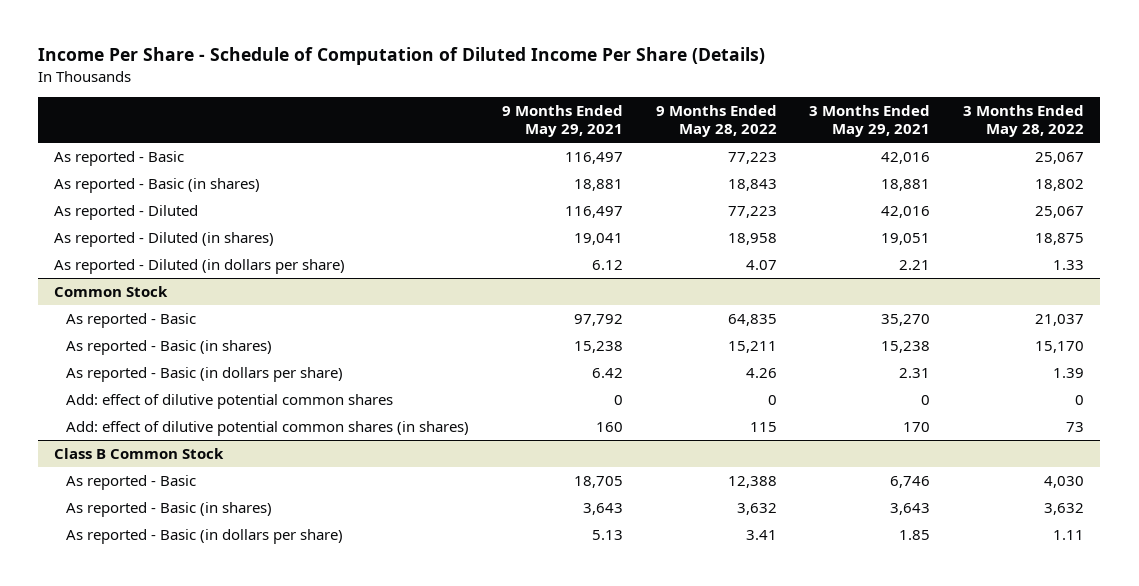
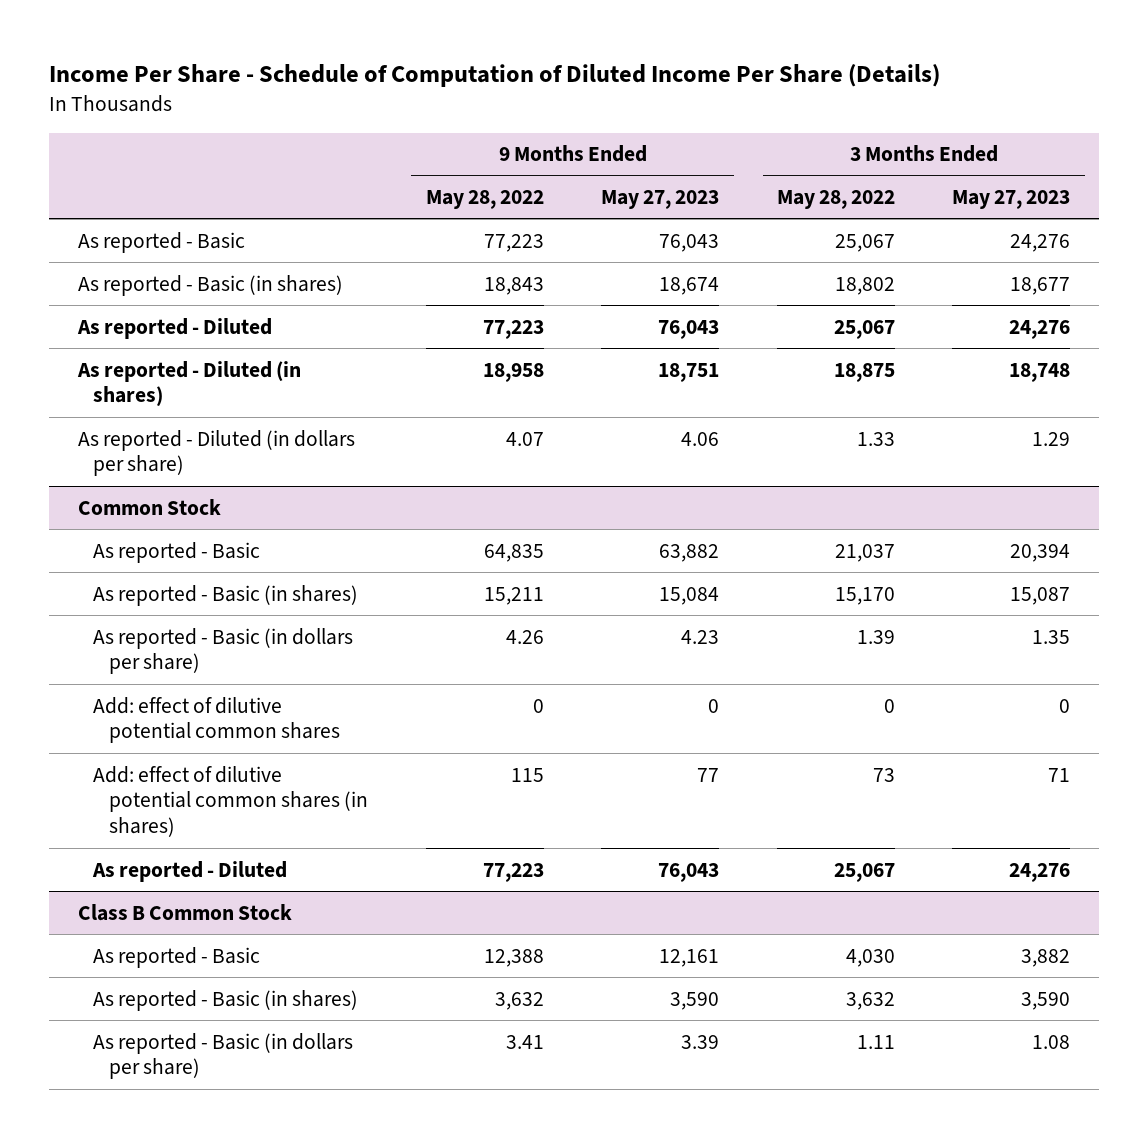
[501,104,623,138] 9 Months Ended May 29, 2021 -> none
[809,104,931,138] 3 Months Ended May 29, 2021 -> none
none -> [601,190,720,210] May 27, 2023
none -> [952,190,1071,210] May 27, 2023
none -> [92,860,288,882] As reported - Diluted

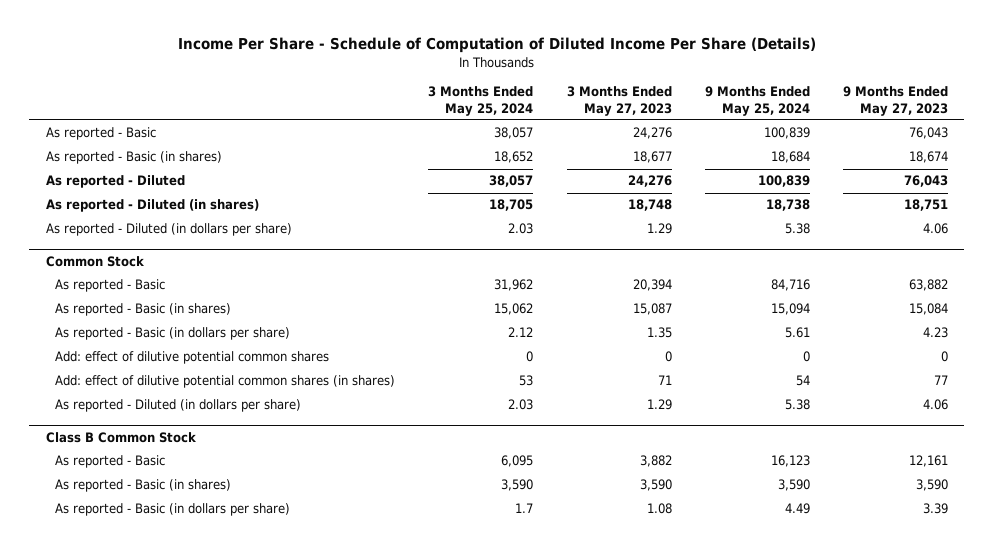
[425,190,544,210] May 28, 2022 -> none
[776,190,895,210] May 28, 2022 -> none
none -> [428,86,534,116] 3 Months Ended May 25, 2024
none -> [704,86,810,116] 9 Months Ended May 25, 2024
[92,860,288,882] As reported - Diluted -> none
none -> [55,399,302,413] As reported - Diluted (in dollars per share)

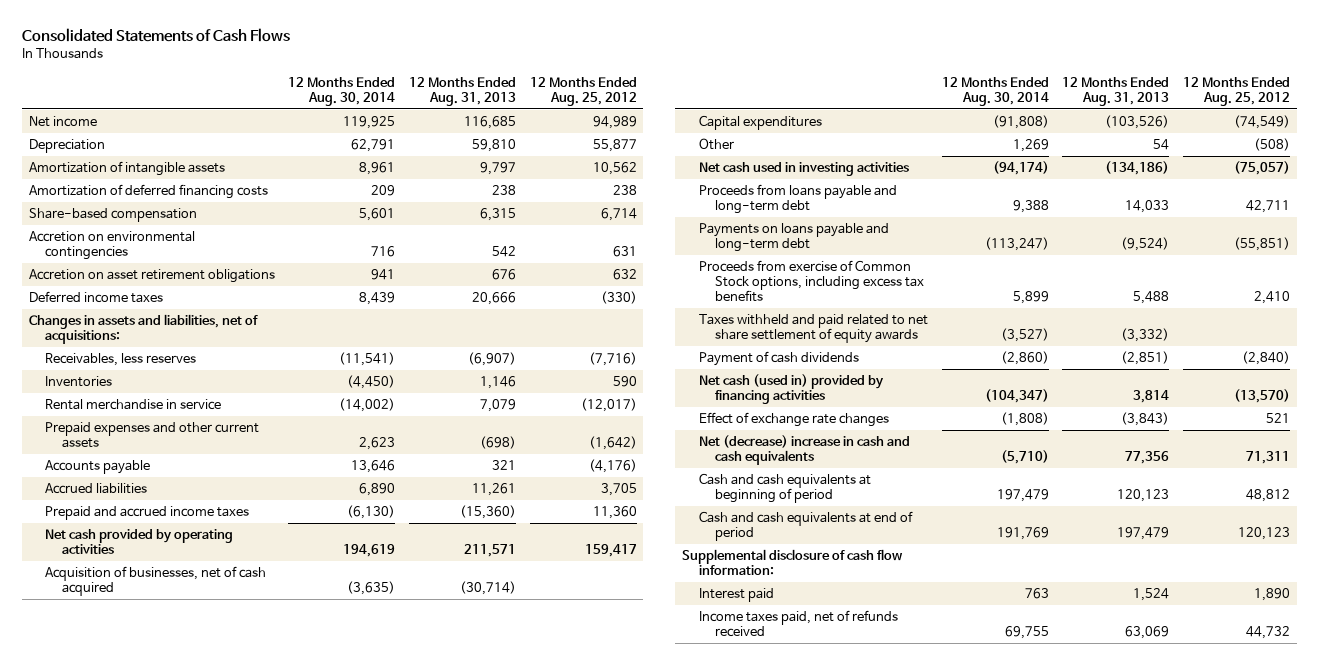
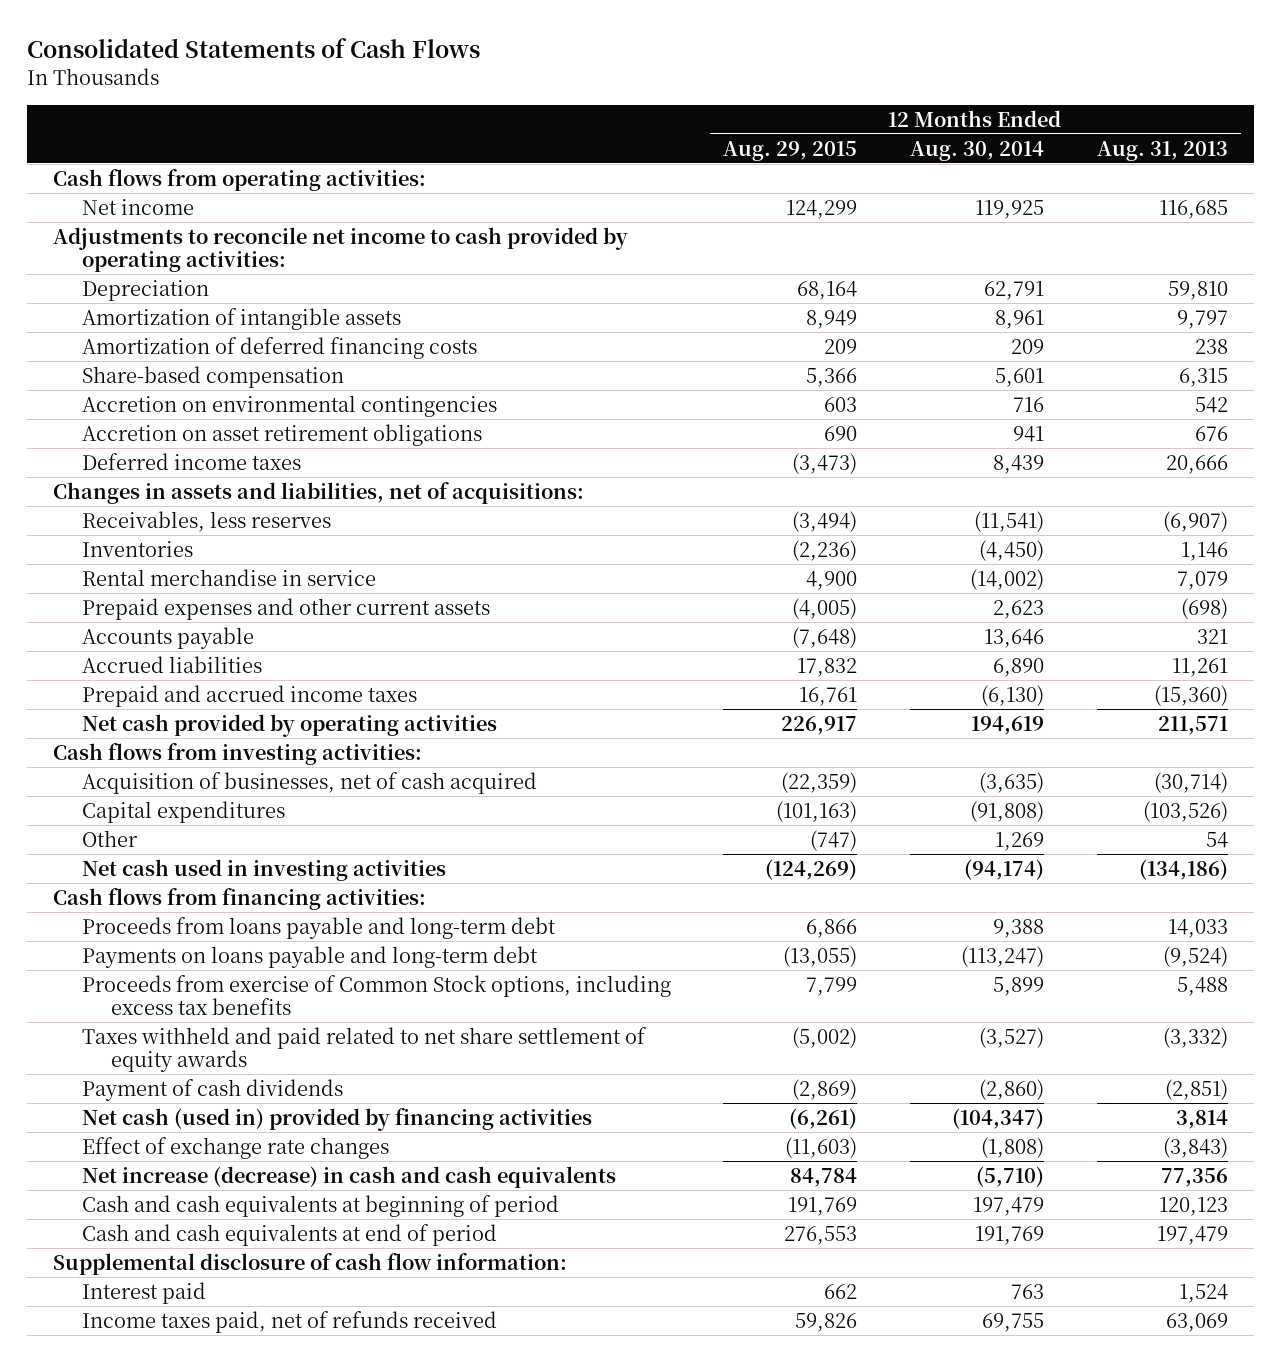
[529,76,637,106] 12 Months Ended Aug. 25, 2012 -> none
none -> [723,140,858,161] Aug. 29, 2015
none -> [52,168,426,191] Cash flows from operating activities:
none -> [52,226,628,272] Adjustments to reconcile net income to cash provided by operating activities:
none -> [52,742,422,765] Cash flows from investing activities:
none -> [52,887,426,910] Cash flows from financing activities:
[698,434,910,465] Net (decrease) increase in cash and cash equivalents -> [81,1165,616,1188] Net increase (decrease) in cash and cash equivalents

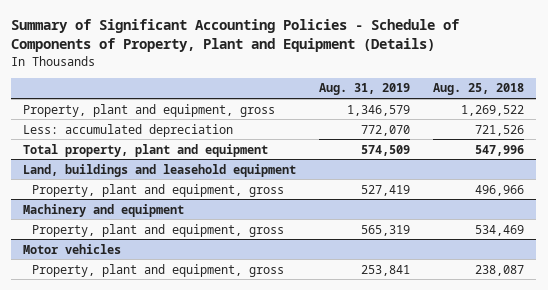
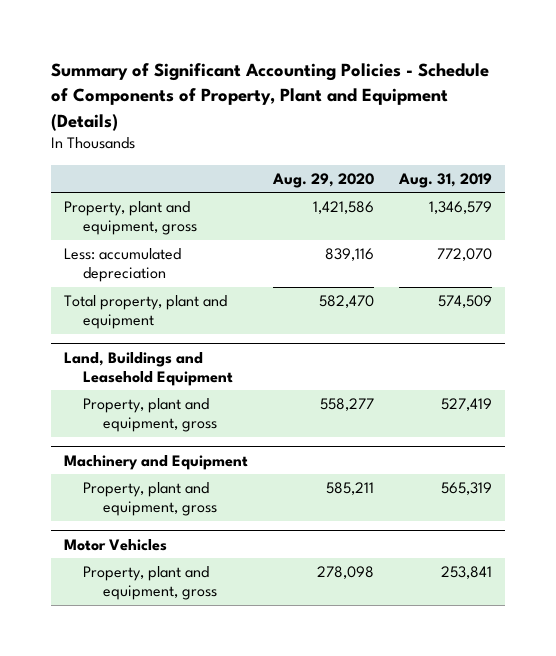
[433,83,525,96] Aug. 25, 2018 -> none
none -> [271,172,374,188] Aug. 29, 2020
[23,163,297,177] Land, buildings and leasehold equipment -> [63,351,234,386] Land, Buildings and Leasehold Equipment
[23,203,185,217] Machinery and equipment -> [63,454,248,470] Machinery and Equipment
[23,243,122,254] Motor vehicles -> [63,538,167,551] Motor Vehicles

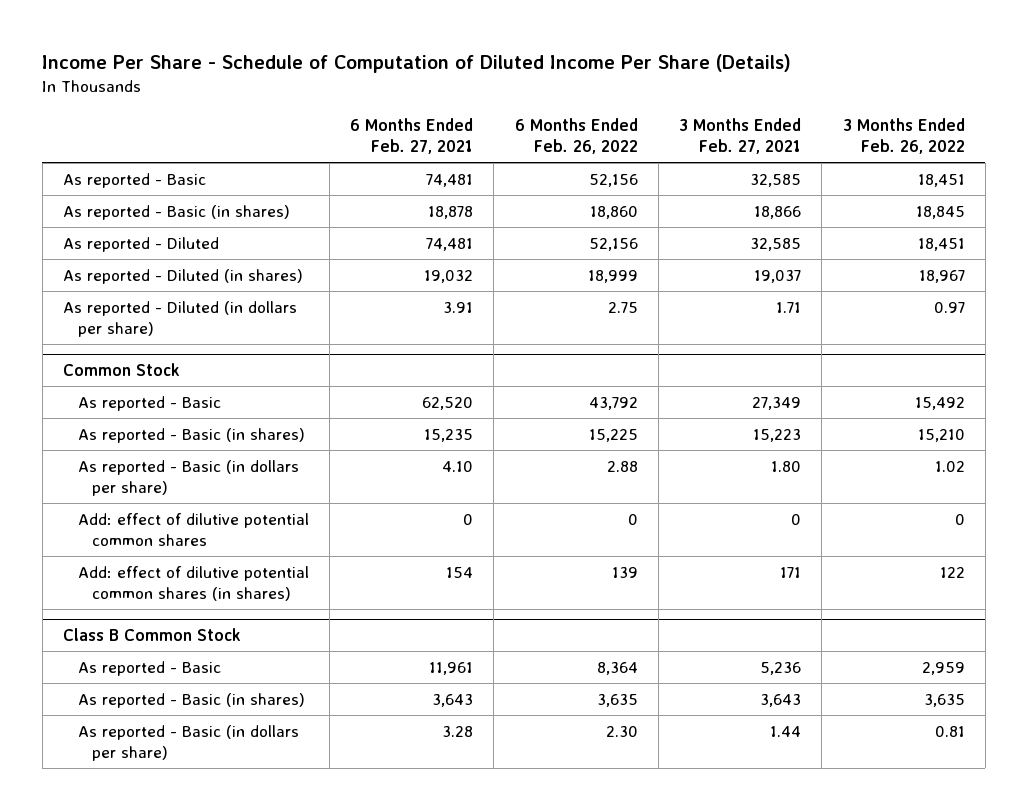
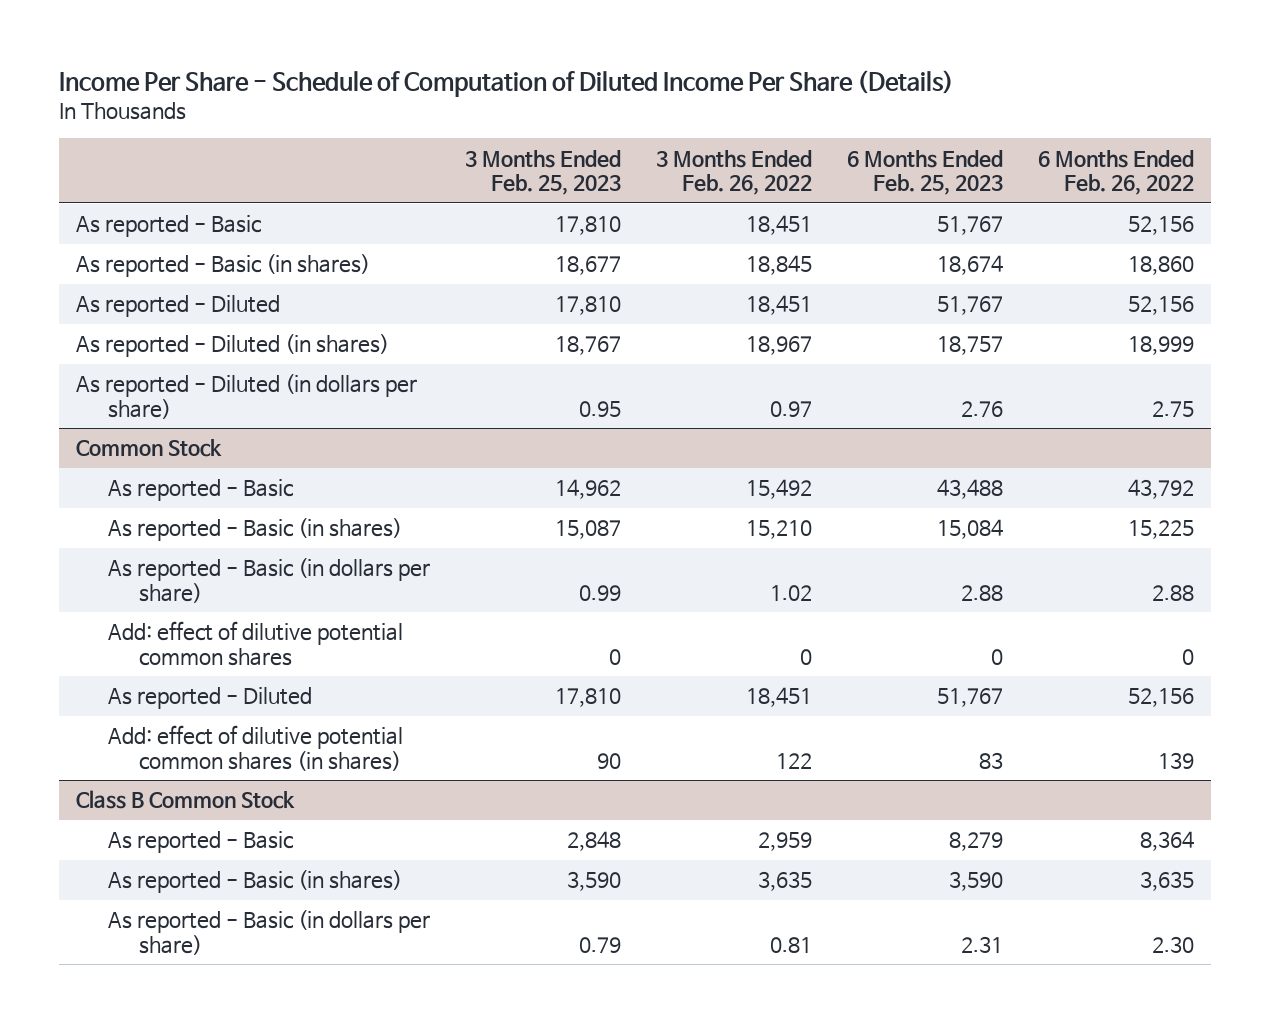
[350,118,474,155] 6 Months Ended Feb. 27, 2021 -> none
[679,118,802,155] 3 Months Ended Feb. 27, 2021 -> none
none -> [464,149,621,196] 3 Months Ended Feb. 25, 2023
none -> [846,149,1003,196] 6 Months Ended Feb. 25, 2023
none -> [107,687,312,710] As reported - Diluted

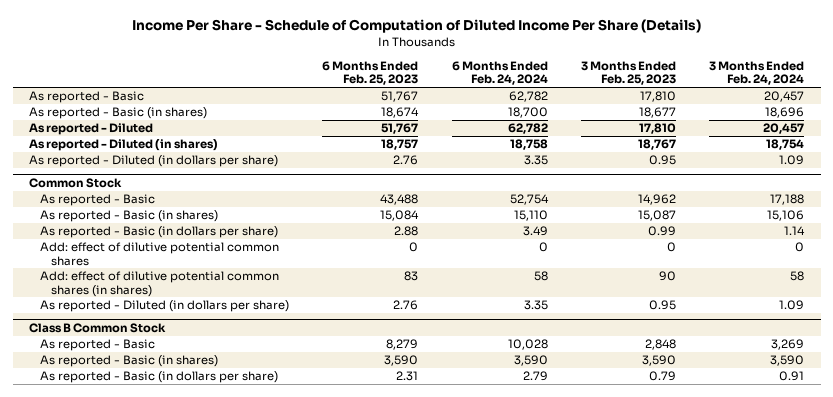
[655,149,812,196] 3 Months Ended Feb. 26, 2022 -> none
[1037,149,1194,196] 6 Months Ended Feb. 26, 2022 -> none
none -> [451,61,548,86] 6 Months Ended Feb. 24, 2024
none -> [709,61,805,86] 3 Months Ended Feb. 24, 2024
[107,687,312,710] As reported - Diluted -> none
none -> [39,300,289,313] As reported - Diluted (in dollars per share)

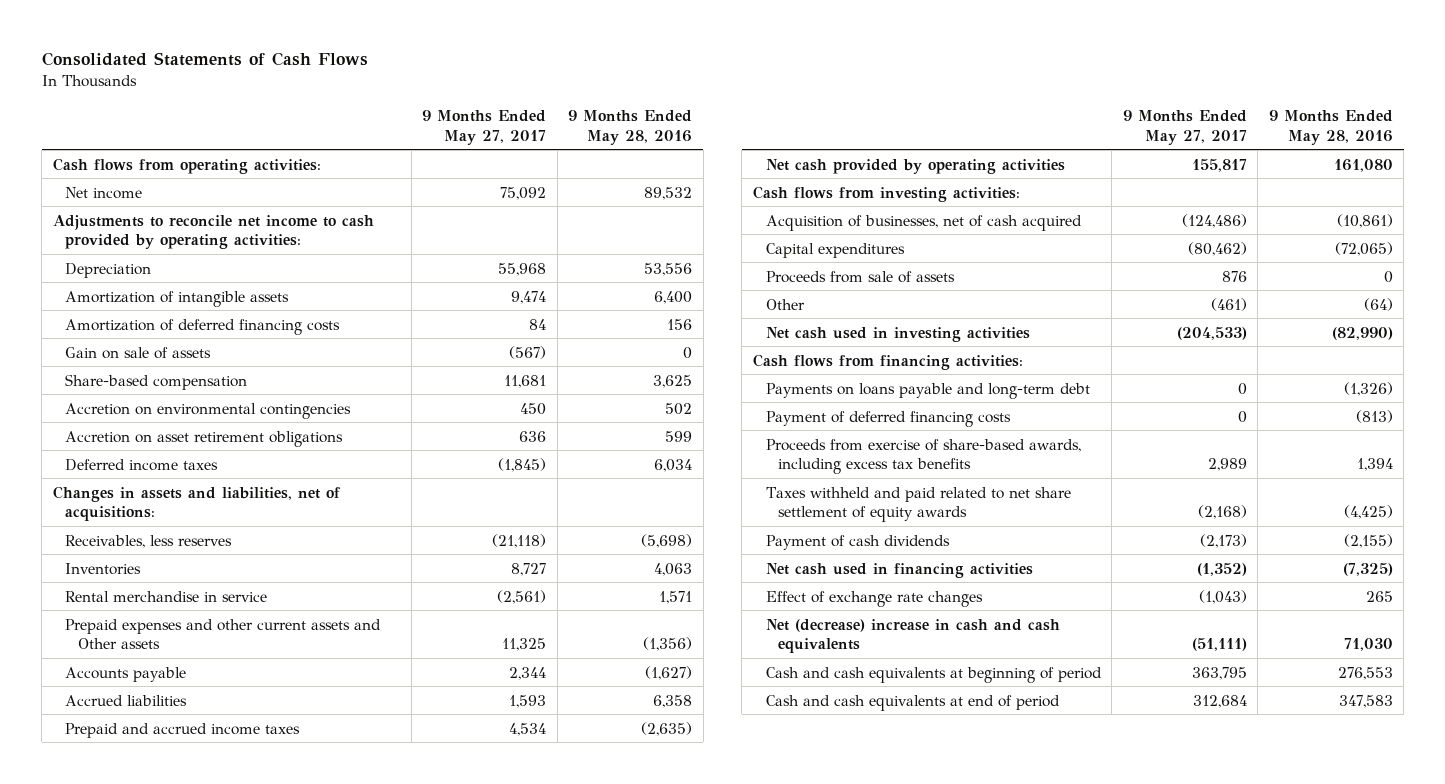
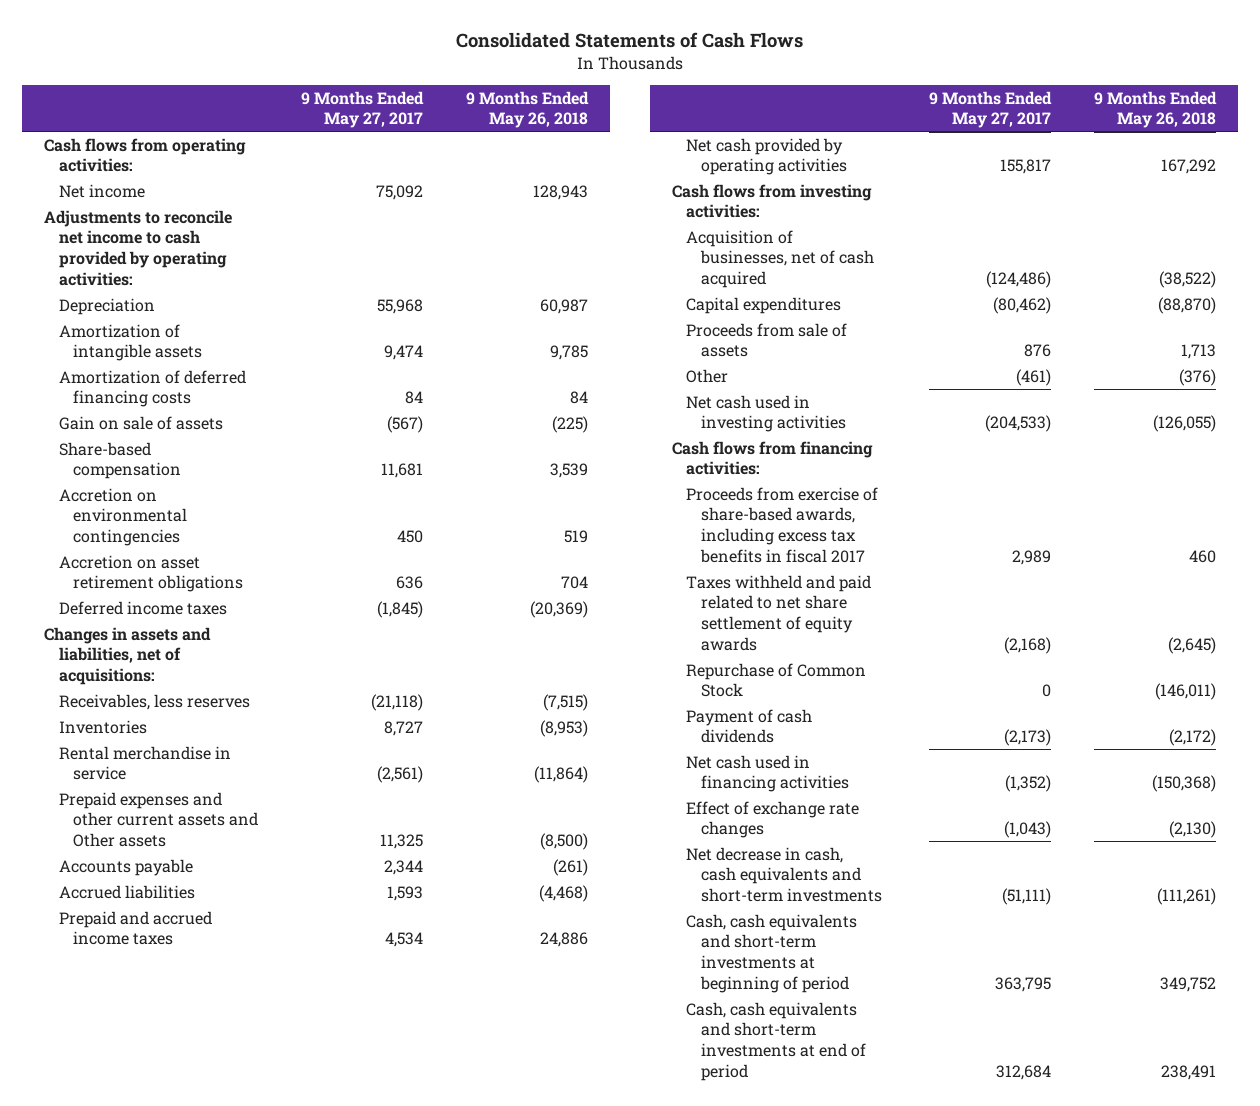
[568,109,693,145] 9 Months Ended May 28, 2016 -> none
none -> [466,90,590,129] 9 Months Ended May 26, 2018
[765,382,1090,399] Payments on loans payable and long-term debt -> none
[765,410,1011,427] Payment of deferred financing costs -> none
[765,438,1081,475] Proceeds from exercise of share-based awards, including excess tax benefits -> [686,486,879,563] Proceeds from exercise of share-based awards, including excess tax benefits in fiscal 2017
none -> [686,662,867,698] Repurchase of Common Stock
[765,618,1060,654] Net (decrease) increase in cash and cash equivalents -> [686,846,882,903] Net decrease in cash, cash equivalents and short-term investments
[765,666,1102,683] Cash and cash equivalents at beginning of period -> [686,913,858,993] Cash, cash equivalents and short-term investments at beginning of period
[765,694,1060,711] Cash and cash equivalents at end of period -> [686,1001,866,1081] Cash, cash equivalents and short-term investments at end of period

